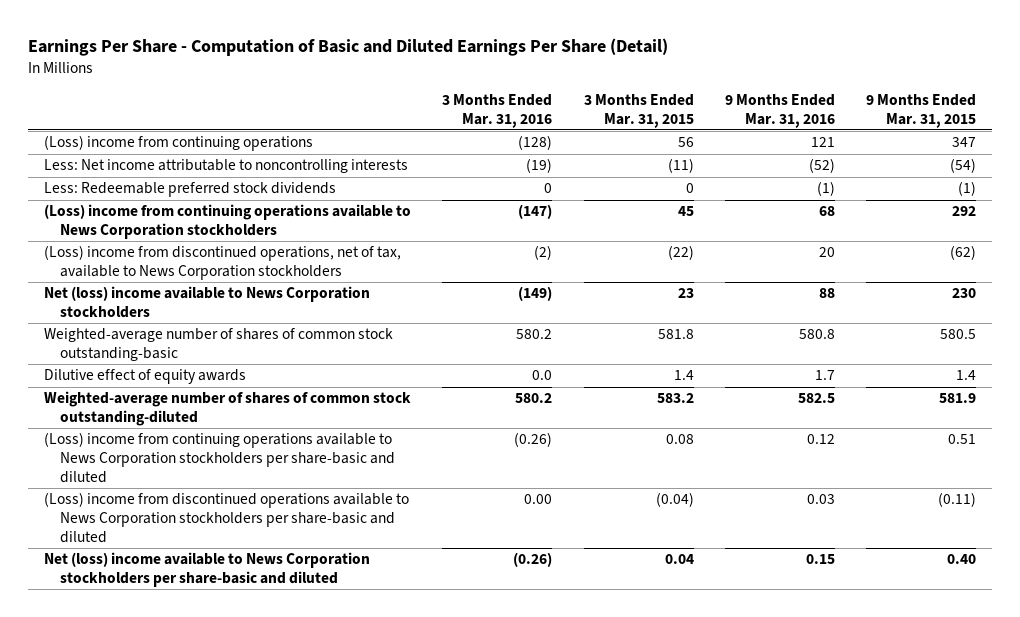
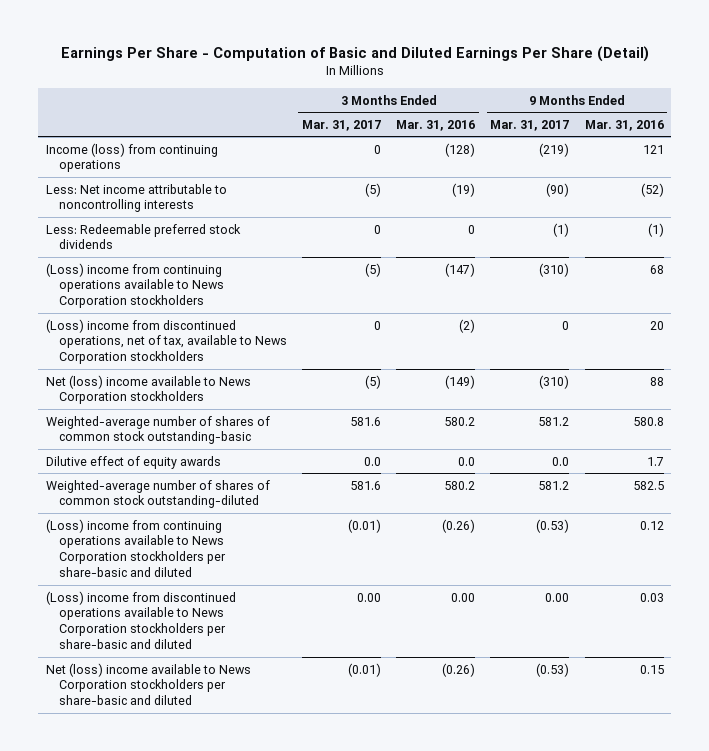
[583,93,694,128] 3 Months Ended Mar. 31, 2015 -> none
[866,93,977,128] 9 Months Ended Mar. 31, 2015 -> none
none -> [302,119,382,131] Mar. 31, 2017
none -> [490,119,570,131] Mar. 31, 2017
[43,135,313,152] (Loss) income from continuing operations -> [45,142,218,173] Income (loss) from continuing operations

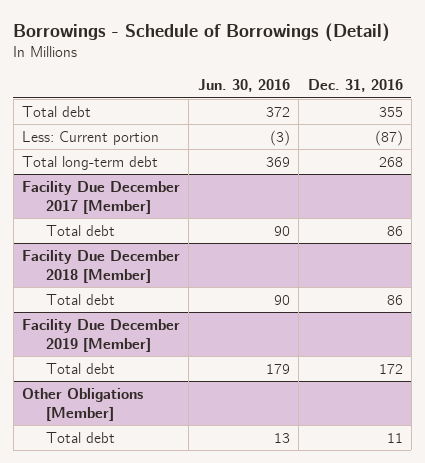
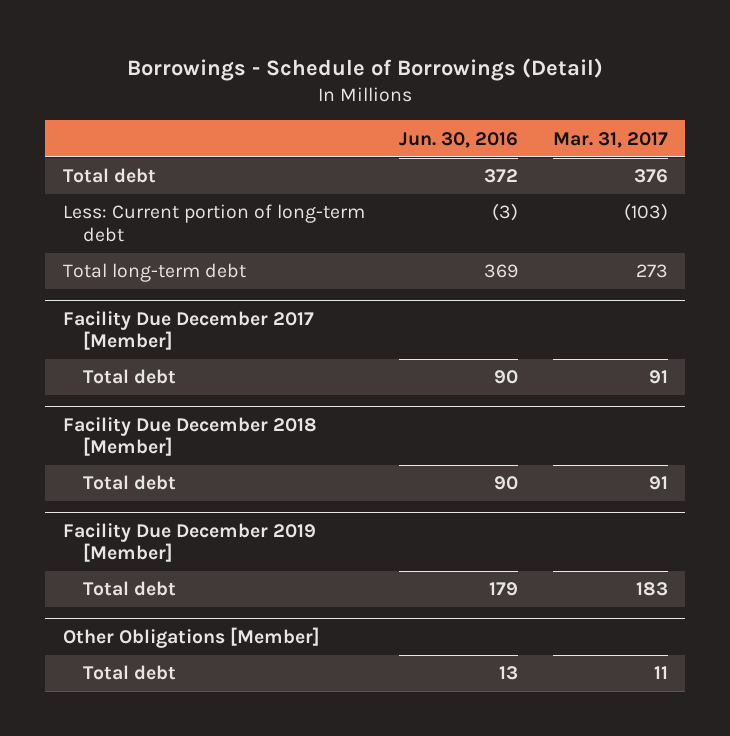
[307,79,403,93] Dec. 31, 2016 -> none
none -> [552,131,668,148] Mar. 31, 2017
[22,130,160,145] Less: Current portion -> [62,204,365,242] Less: Current portion of long-term debt

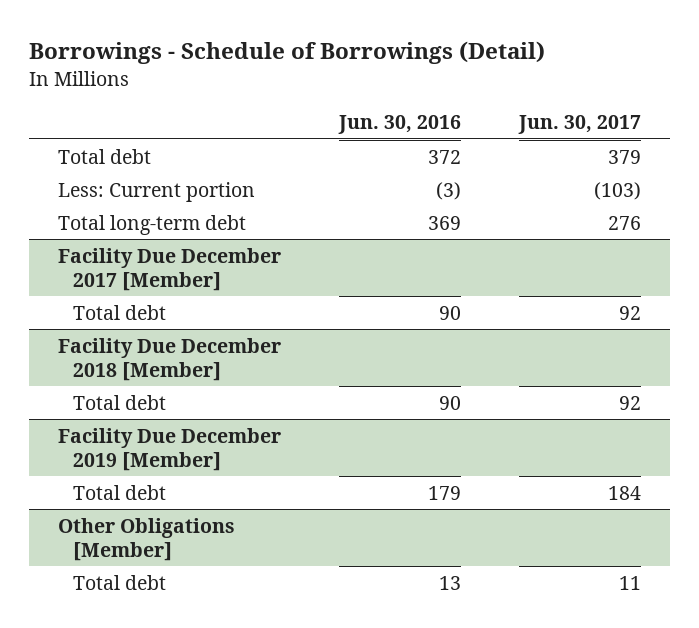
[552,131,668,148] Mar. 31, 2017 -> none
none -> [518,115,642,135] Jun. 30, 2017
[62,204,365,242] Less: Current portion of long-term debt -> [57,181,255,202] Less: Current portion

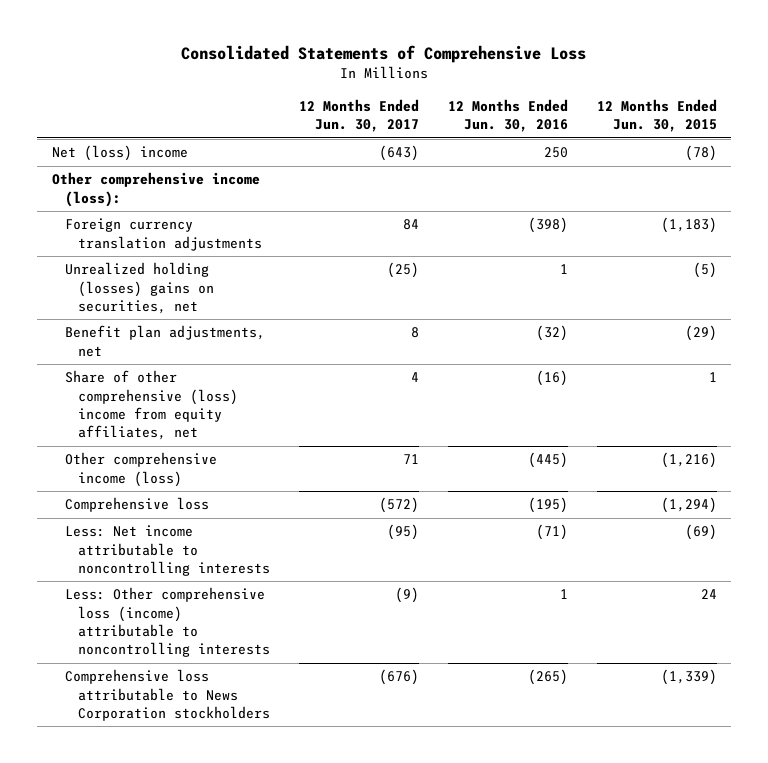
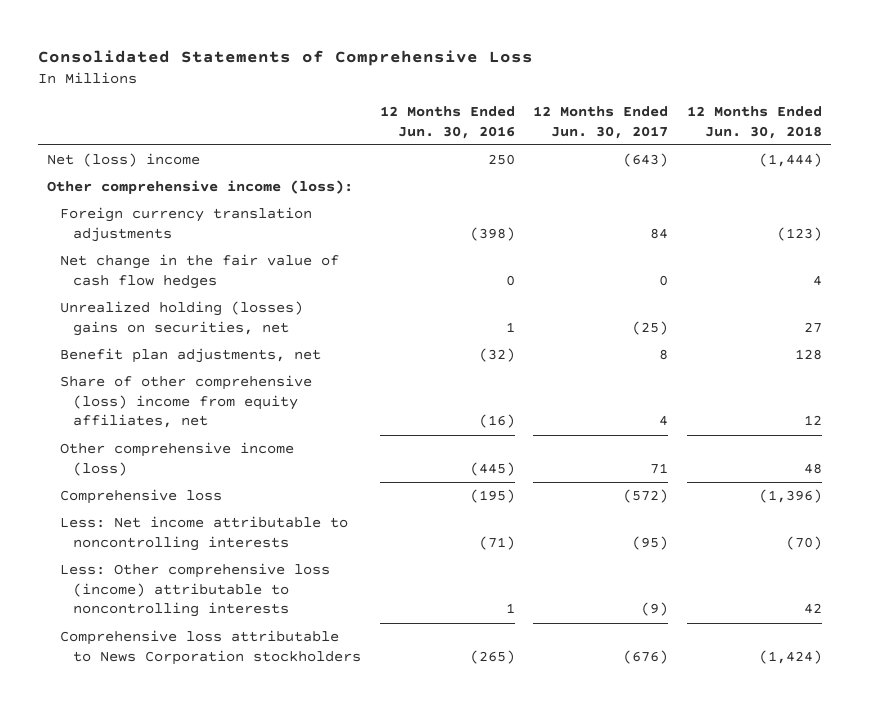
[596,98,717,133] 12 Months Ended Jun. 30, 2015 -> none
none -> [686,106,822,139] 12 Months Ended Jun. 30, 2018
none -> [60,254,340,289] Net change in the fair value of cash flow hedges

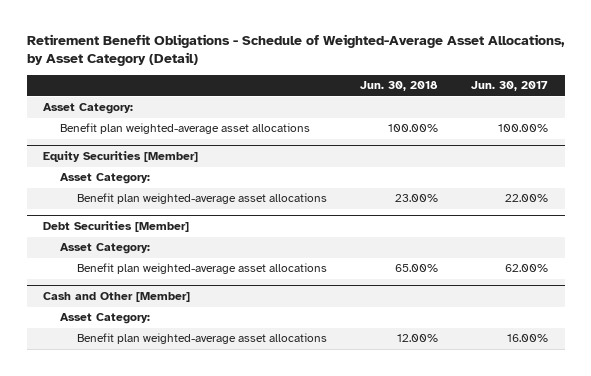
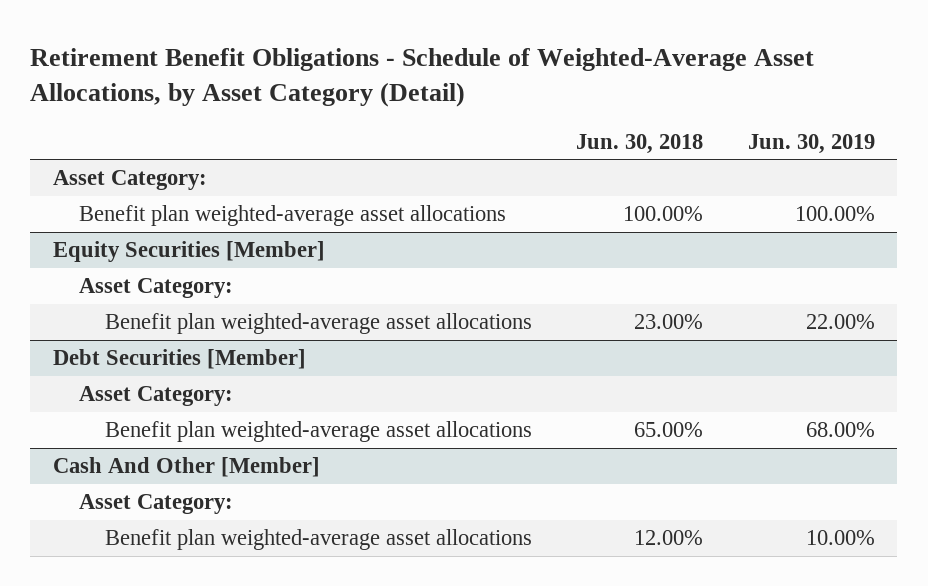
[471,81,549,92] Jun. 30, 2017 -> none
none -> [748,133,876,154] Jun. 30, 2019
[43,292,191,303] Cash and Other [Member] -> [52,457,320,478] Cash And Other [Member]

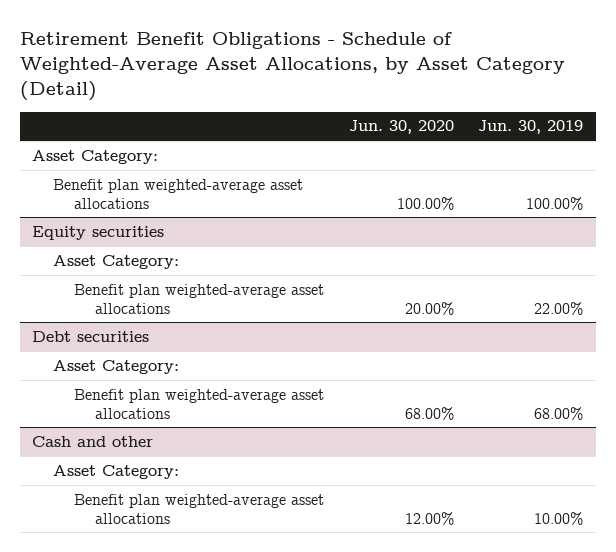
[576,133,704,154] Jun. 30, 2018 -> none
none -> [348,120,454,135] Jun. 30, 2020
[52,241,325,263] Equity Securities [Member] -> [32,225,165,240] Equity securities
[52,349,306,370] Debt Securities [Member] -> [32,330,150,342] Debt securities
[52,457,320,478] Cash And Other [Member] -> [32,435,154,447] Cash and other

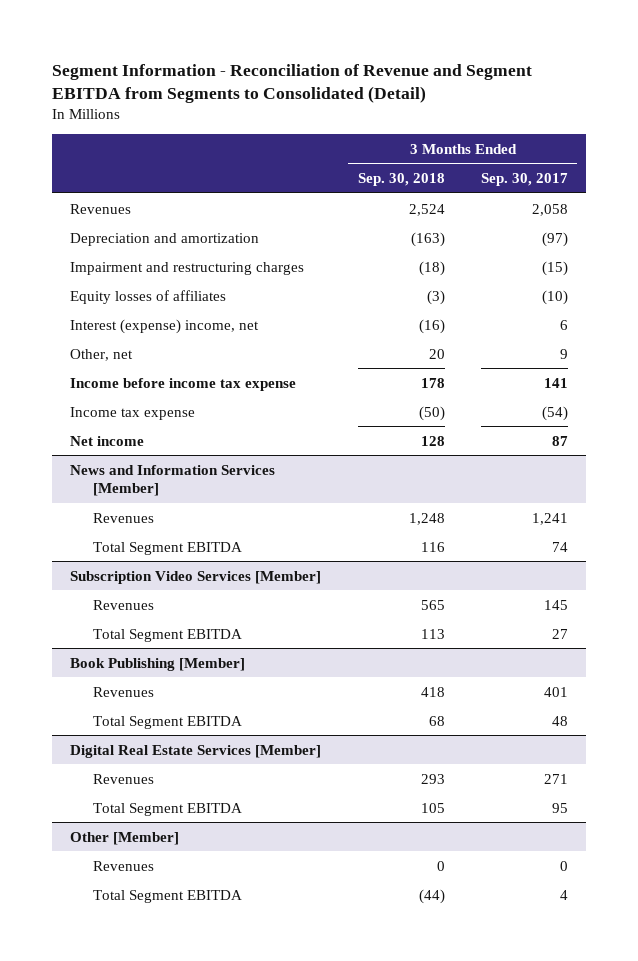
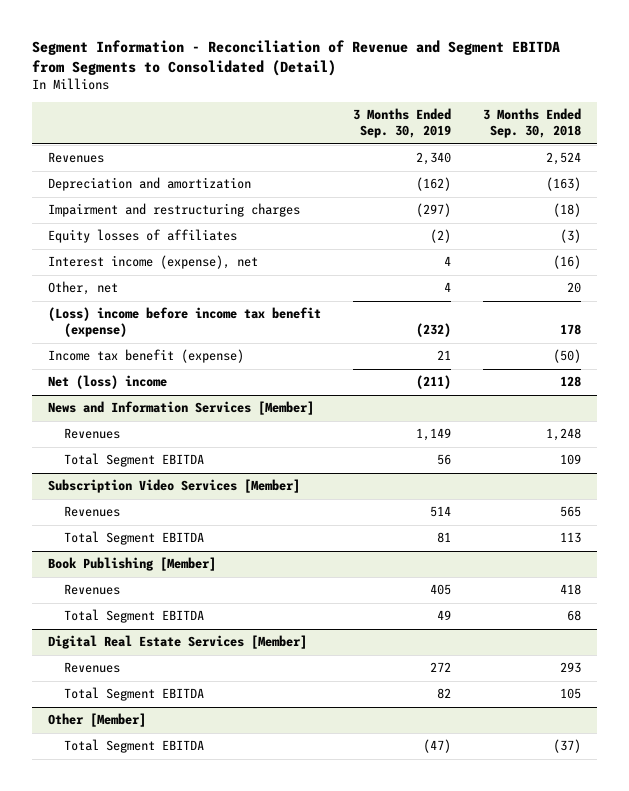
[480,173,568,187] Sep. 30, 2017 -> none
none -> [352,108,451,139] 3 Months Ended Sep. 30, 2019
[70,318,260,334] Interest (expense) income, net -> [48,255,259,270] Interest income (expense), net
[70,377,297,391] Income before income tax expense -> [48,307,322,338] (Loss) income before income tax benefit (expense)
[70,406,196,420] Income tax expense -> [48,349,245,364] Income tax benefit (expense)
[70,435,145,446] Net income -> [48,375,168,390] Net (loss) income
[420,541,445,552] 116 -> [559,454,581,466] 109
[93,860,155,871] Revenues -> none
[418,888,445,904] (44) -> [552,739,581,754] (37)

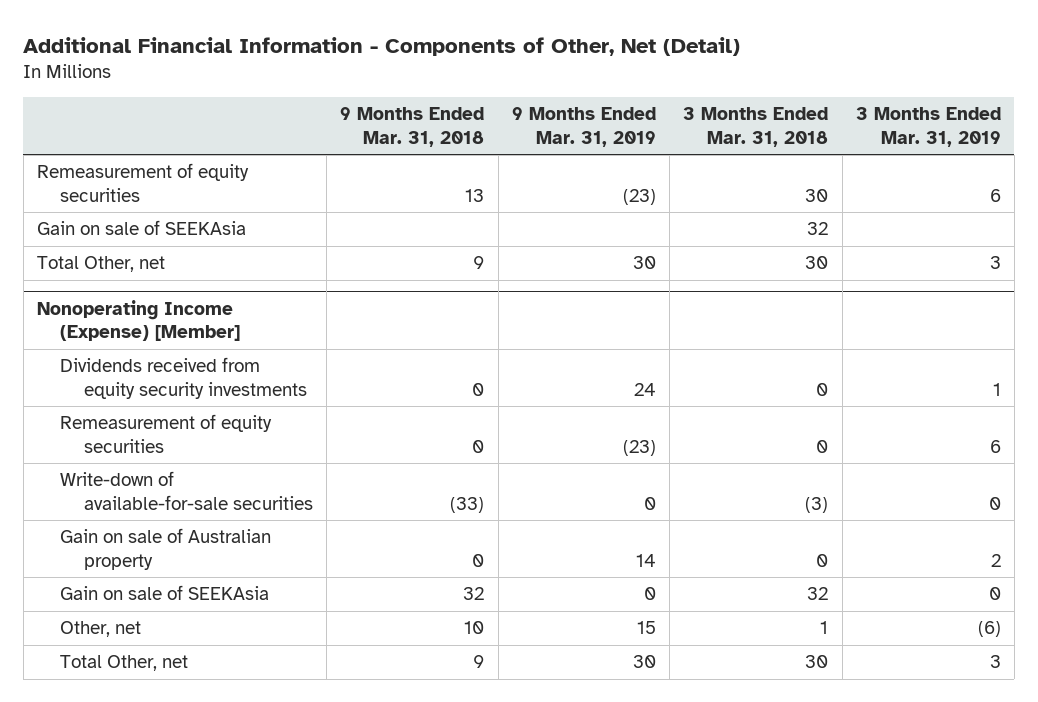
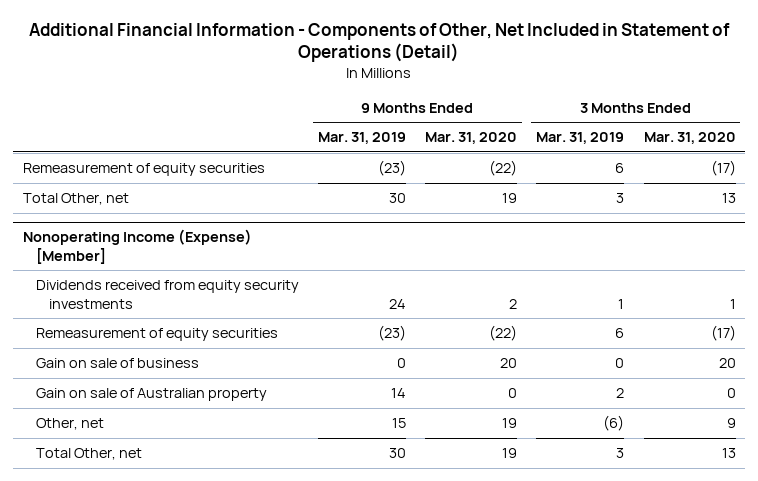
[23,36,741,56] Additional Financial Information - Components of Other, Net (Detail) -> [29,22,731,63] Additional Financial Information - Components of Other, Net Included in Statement of Operations (Detail)
[340,107,485,147] 9 Months Ended Mar. 31, 2018 -> none
[683,107,829,147] 3 Months Ended Mar. 31, 2018 -> none
none -> [425,132,518,145] Mar. 31, 2020
none -> [643,132,736,145] Mar. 31, 2020
[36,220,246,236] Gain on sale of SEEKAsia -> none
[60,471,313,510] Write-down of available-for-sale securities -> none
none -> [35,358,199,369] Gain on sale of business
[60,585,270,601] Gain on sale of SEEKAsia -> none

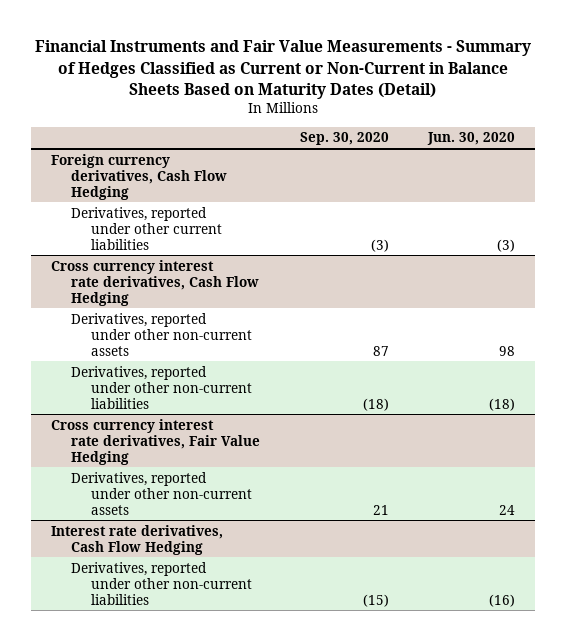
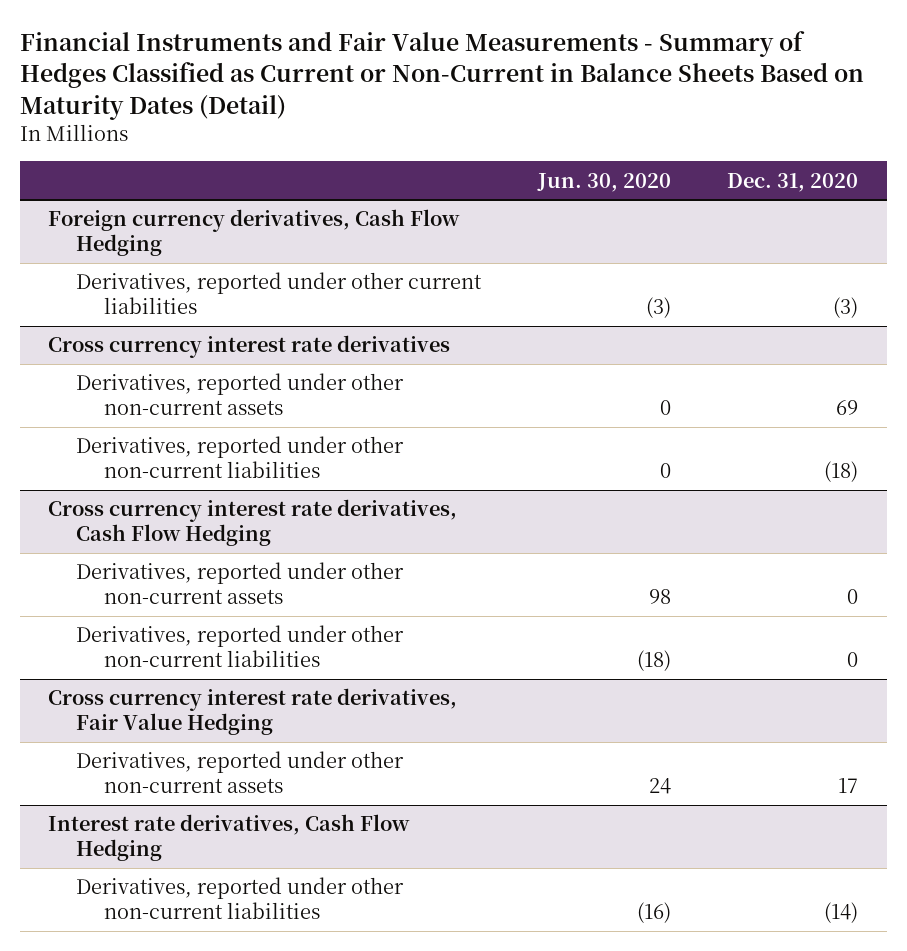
[299,132,389,146] Sep. 30, 2020 -> none
none -> [727,172,859,192] Dec. 31, 2020
none -> [48,335,451,359] Cross currency interest rate derivatives
none -> [76,373,405,415] Derivatives, reported under other non-current assets
none -> [76,436,405,478] Derivatives, reported under other non-current liabilities

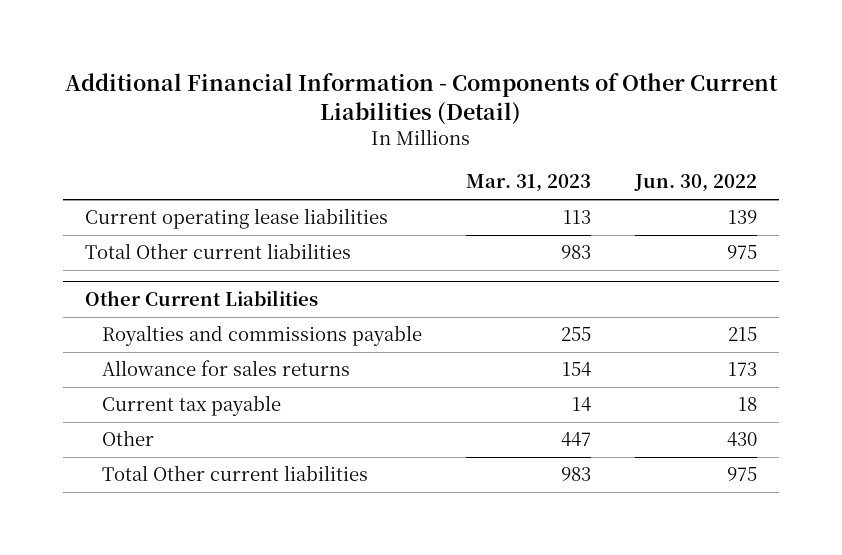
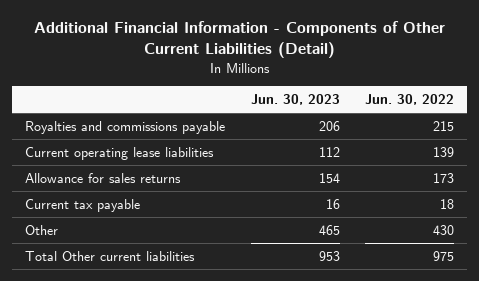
[466,174,592,193] Mar. 31, 2023 -> none
none -> [250,93,340,105] Jun. 30, 2023
[84,243,351,260] Total Other current liabilities -> none
[84,290,318,307] Other Current Liabilities -> none
[84,208,388,230] Current operating lease liabilities -> [25,146,215,160] Current operating lease liabilities

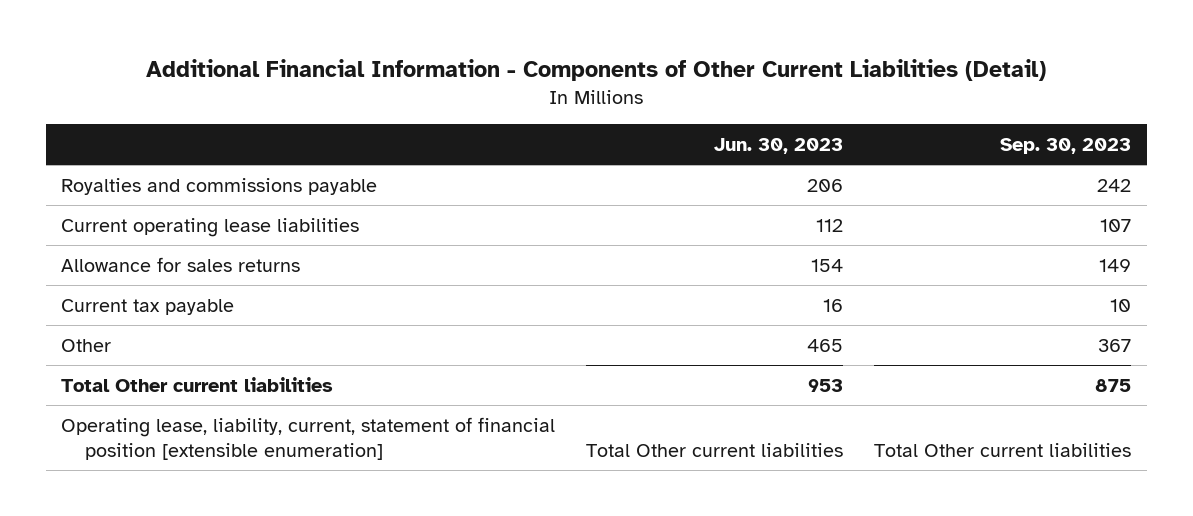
[365,93,455,105] Jun. 30, 2022 -> none
none -> [1000,137,1132,154] Sep. 30, 2023
none -> [61,416,556,461] Operating lease, liability, current, statement of financial position [extensible enumeration]

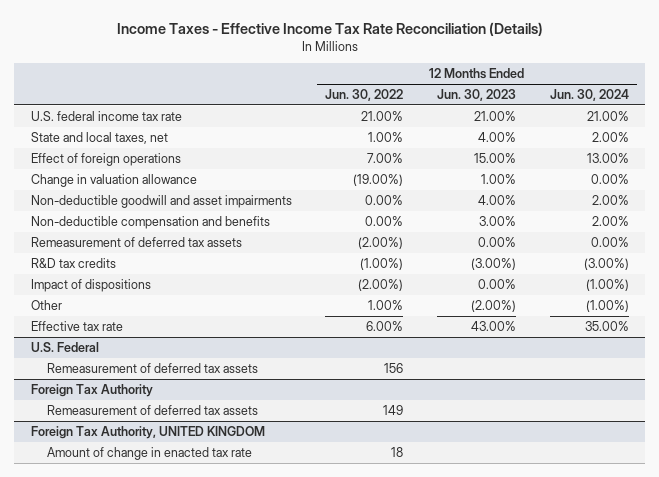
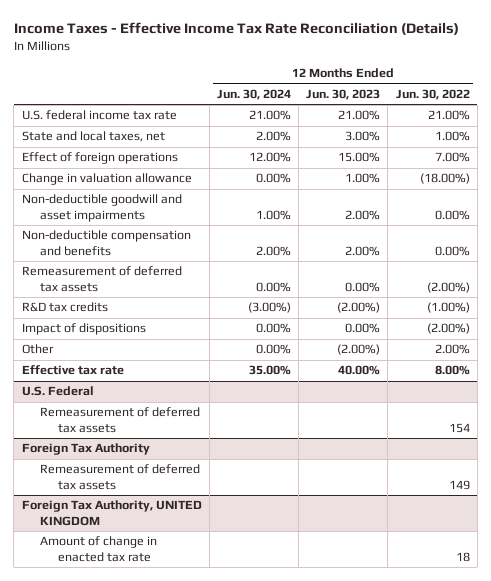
[477,132,516,143] 4.00% -> [345,131,381,142] 3.00%
[586,153,629,164] 13.00% -> [248,152,291,163] 12.00%
[353,174,404,187] (19.00%) -> [419,173,470,185] (18.00%)
[477,195,516,206] 4.00% -> [345,210,381,221] 2.00%
[591,195,629,206] 2.00% -> [255,210,291,221] 1.00%
[478,216,516,227] 3.00% -> [345,246,381,257] 2.00%
[470,258,516,271] (3.00%) -> [337,302,381,314] (2.00%)
[585,279,629,292] (1.00%) -> [255,323,291,334] 0.00%
[368,300,404,311] 1.00% -> [434,344,470,355] 2.00%
[585,300,629,313] (1.00%) -> [255,344,291,355] 0.00%
[366,321,404,332] 6.00% -> [434,365,470,376] 8.00%
[470,321,516,332] 43.00% -> [338,365,381,376] 40.00%
[384,363,404,374] 156 -> [448,423,470,434] 154

